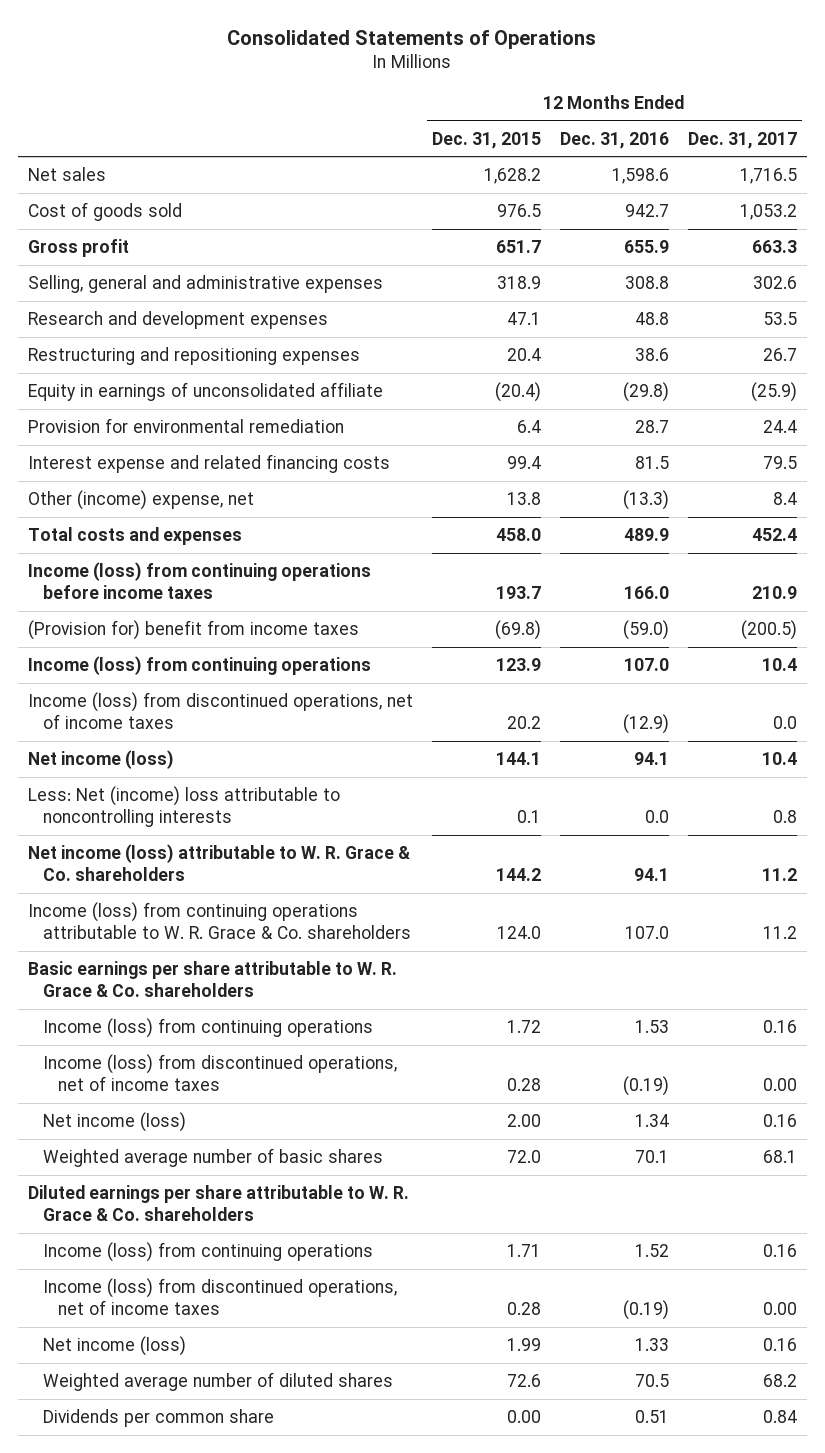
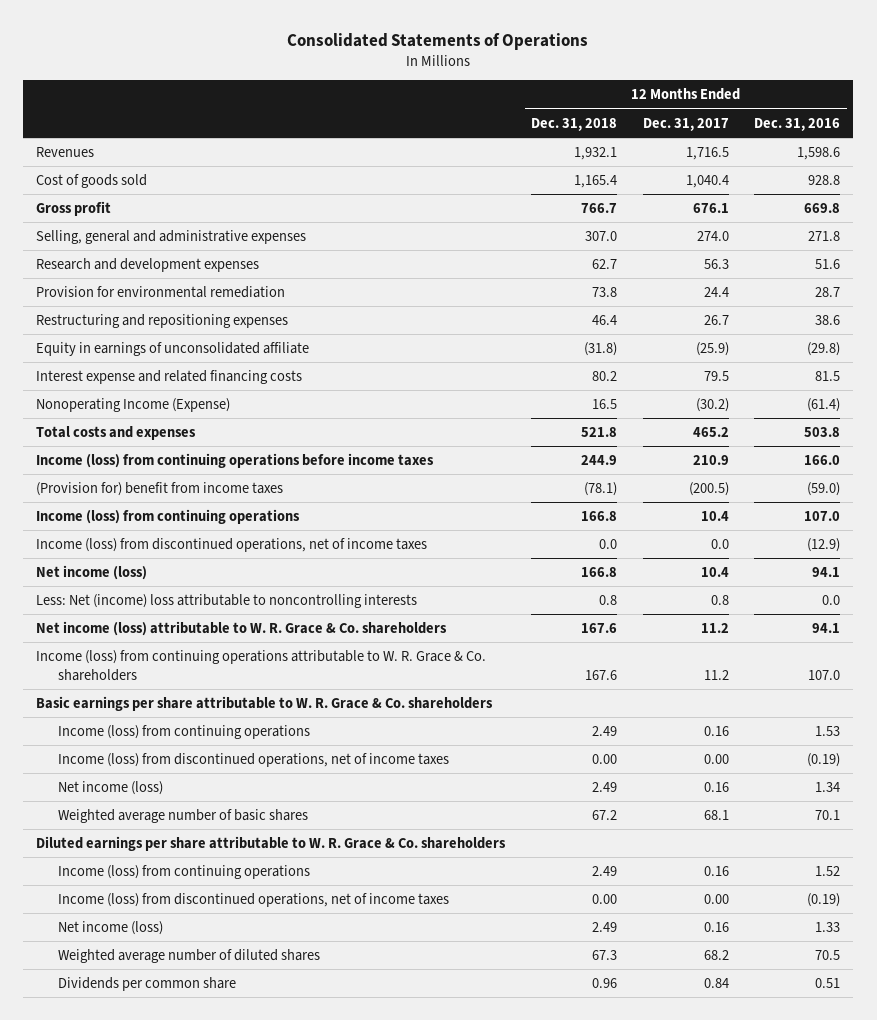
[431,131,541,149] Dec. 31, 2015 -> none
none -> [530,117,617,131] Dec. 31, 2018
[27,166,106,181] Net sales -> [36,147,95,158] Revenues
[624,203,669,217] 942.7 -> [808,175,841,186] 928.8
[740,203,798,220] 1,053.2 -> [685,175,729,189] 1,040.4
[623,239,669,253] 655.9 -> [804,203,841,214] 669.8
[752,239,798,253] 663.3 -> [692,203,729,214] 676.1
[624,275,669,289] 308.8 -> [808,231,841,242] 271.8
[753,275,798,289] 302.6 -> [696,231,729,242] 274.0
[634,311,669,325] 48.8 -> [815,259,841,270] 51.6
[763,311,798,325] 53.5 -> [703,259,729,270] 56.3
[27,417,344,433] Provision for environmental remediation -> [36,286,286,299] Provision for environmental remediation
[27,489,254,510] Other (income) expense, net -> none
none -> [36,398,231,413] Nonoperating Income (Expense)
[623,527,669,541] 489.9 -> [804,427,841,438] 503.8
[752,527,798,541] 452.4 -> [692,427,729,438] 465.2

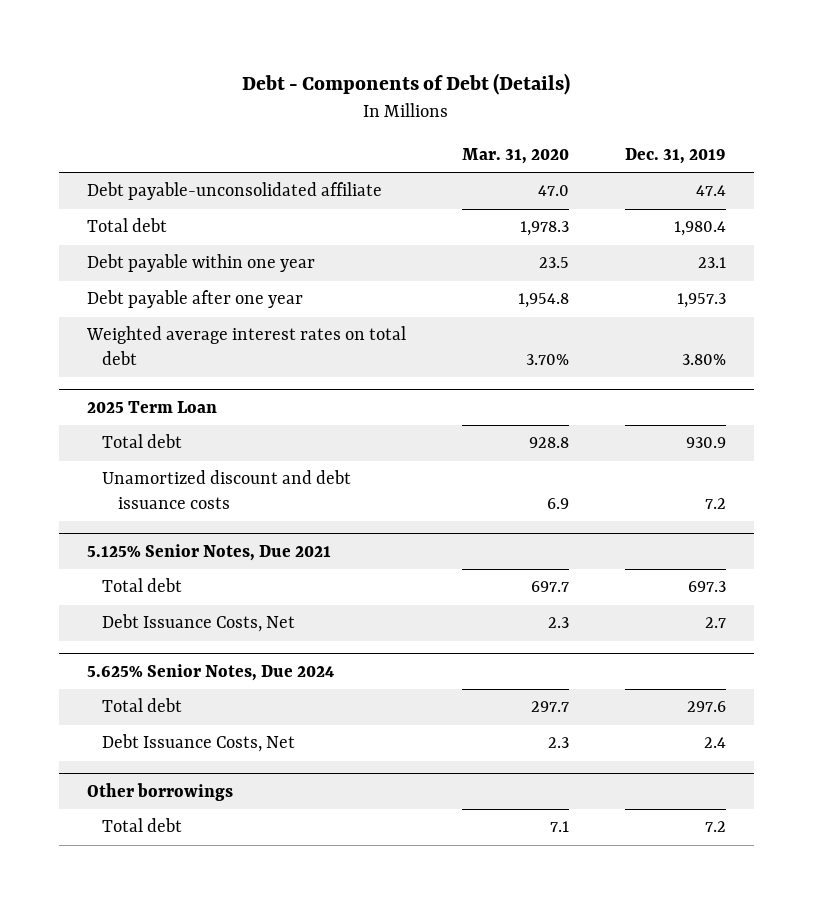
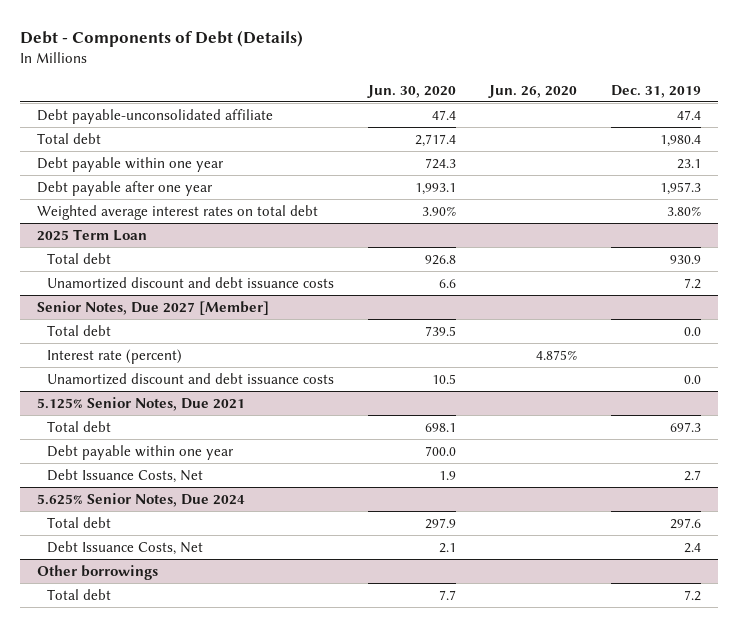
[461,148,569,165] Mar. 31, 2020 -> none
none -> [366,84,456,98] Jun. 30, 2020
none -> [488,84,578,98] Jun. 26, 2020
none -> [36,300,269,315] Senior Notes, Due 2027 [Member]
none -> [47,324,112,336] Total debt
none -> [47,348,183,364] Interest rate (percent)
none -> [47,372,335,385] Unamortized discount and debt issuance costs
none -> [47,444,235,460] Debt payable within one year

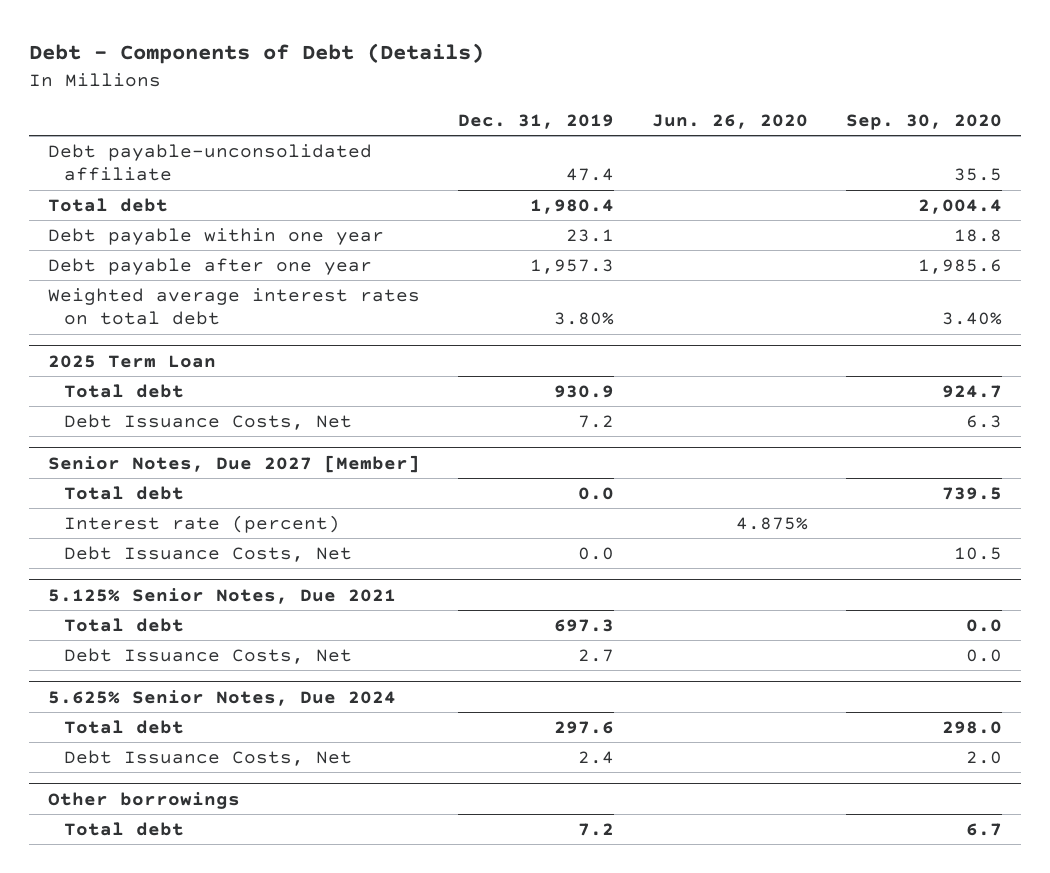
[366,84,456,98] Jun. 30, 2020 -> none
none -> [845,114,1002,131] Sep. 30, 2020
[47,276,335,289] Unamortized discount and debt issuance costs -> none
none -> [64,413,353,430] Debt Issuance Costs, Net
[47,372,335,385] Unamortized discount and debt issuance costs -> none
none -> [64,545,353,562] Debt Issuance Costs, Net
[47,444,235,460] Debt payable within one year -> none

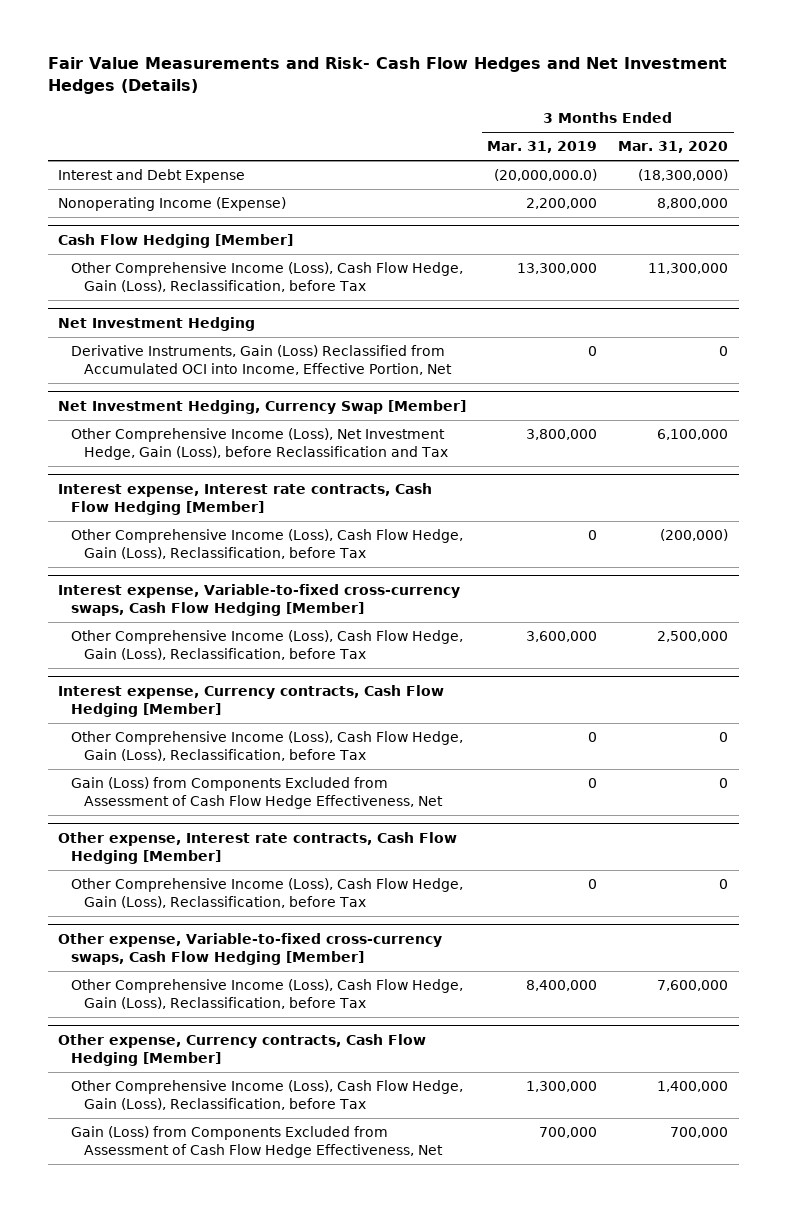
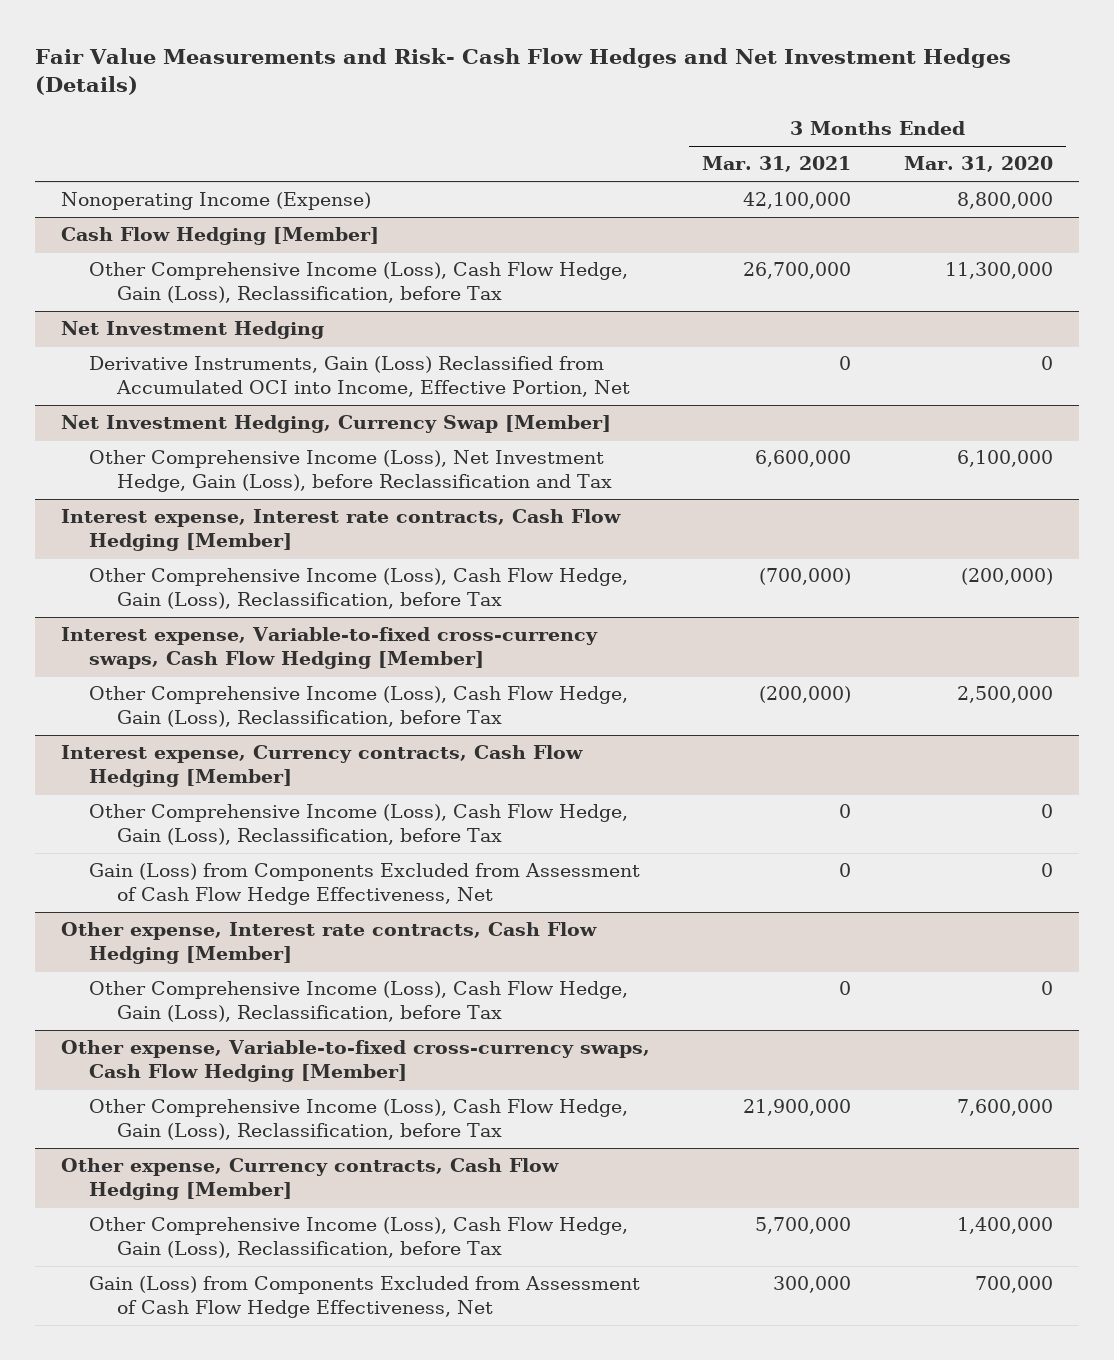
[487,141,598,154] Mar. 31, 2019 -> none
none -> [702,156,852,173] Mar. 31, 2021
[58,169,246,184] Interest and Debt Expense -> none

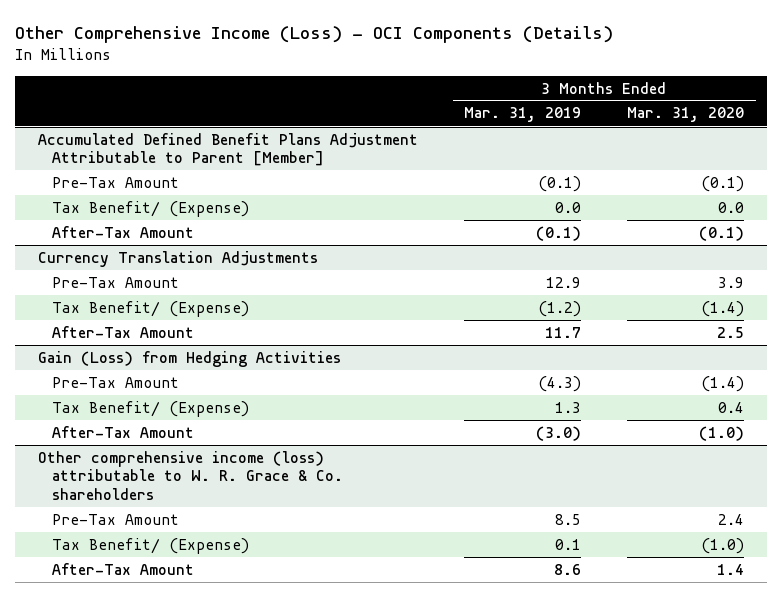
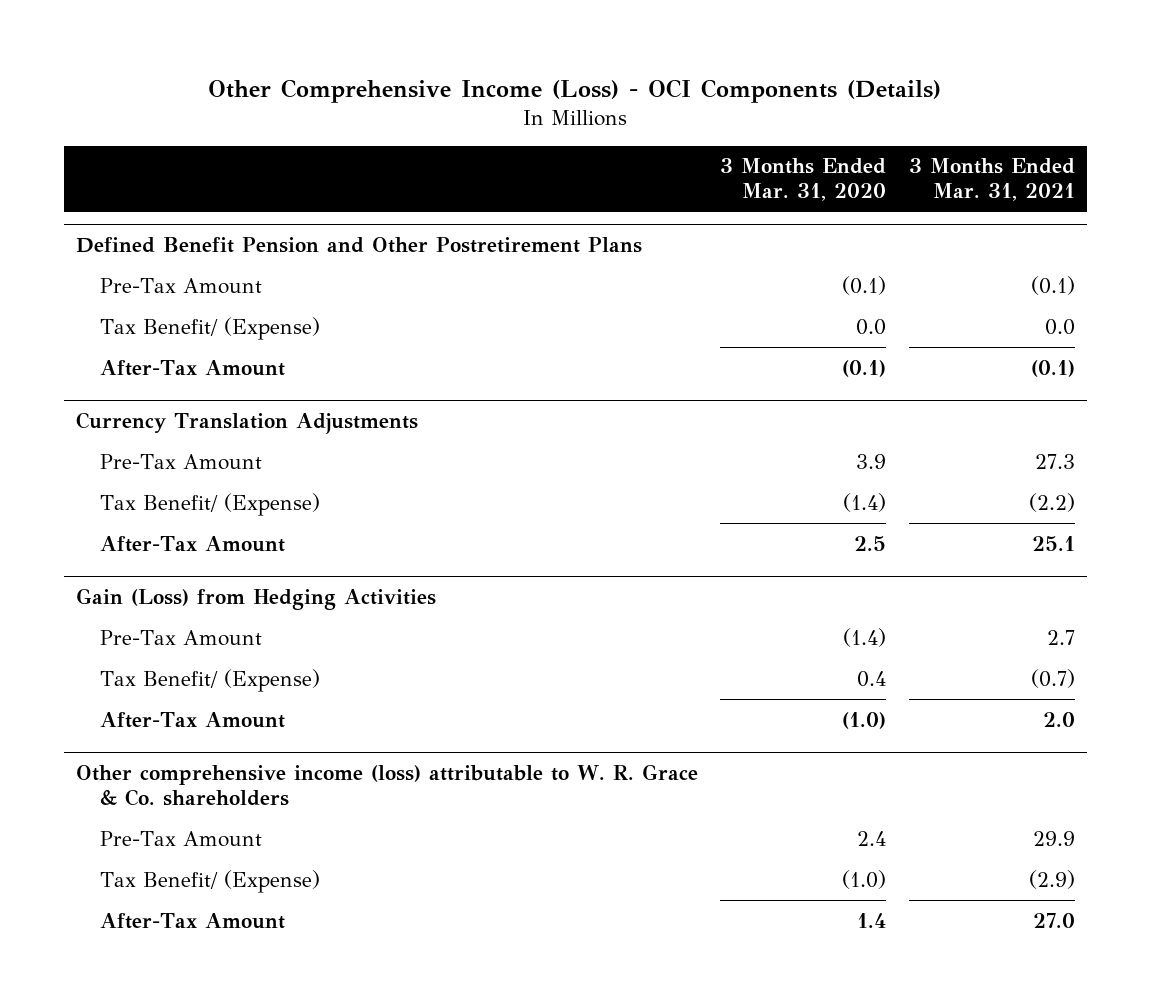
[464,107,582,123] Mar. 31, 2019 -> none
none -> [909,158,1076,202] 3 Months Ended Mar. 31, 2021
[38,132,419,167] Accumulated Defined Benefit Plans Adjustment Attributable to Parent [Member] -> [75,237,642,254] Defined Benefit Pension and Other Postretirement Plans

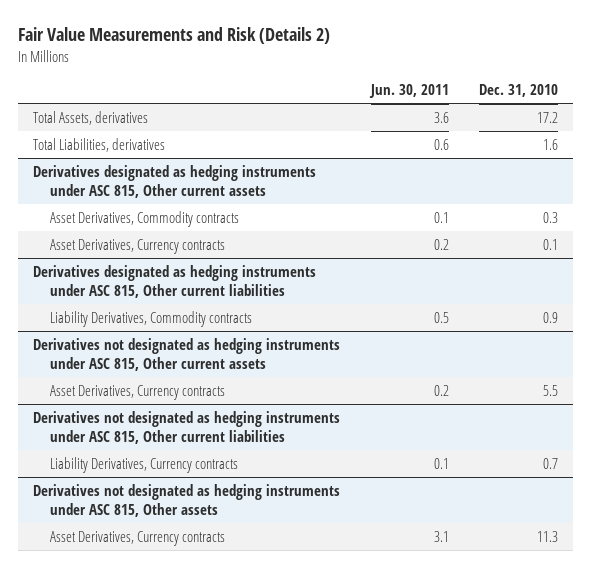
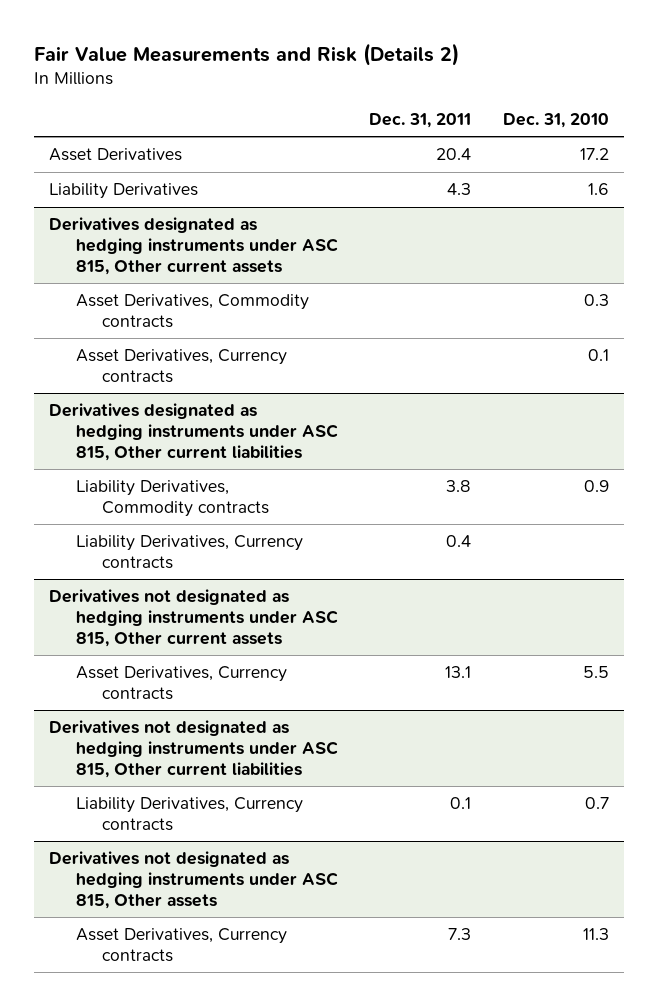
[368,84,449,99] Jun. 30, 2011 -> none
none -> [369,113,472,129] Dec. 31, 2011
[33,110,149,125] Total Assets, derivatives -> [49,148,183,162] Asset Derivatives
[33,137,166,152] Total Liabilities, derivatives -> [49,183,199,200] Liability Derivatives
none -> [75,535,303,569] Liability Derivatives, Currency contracts

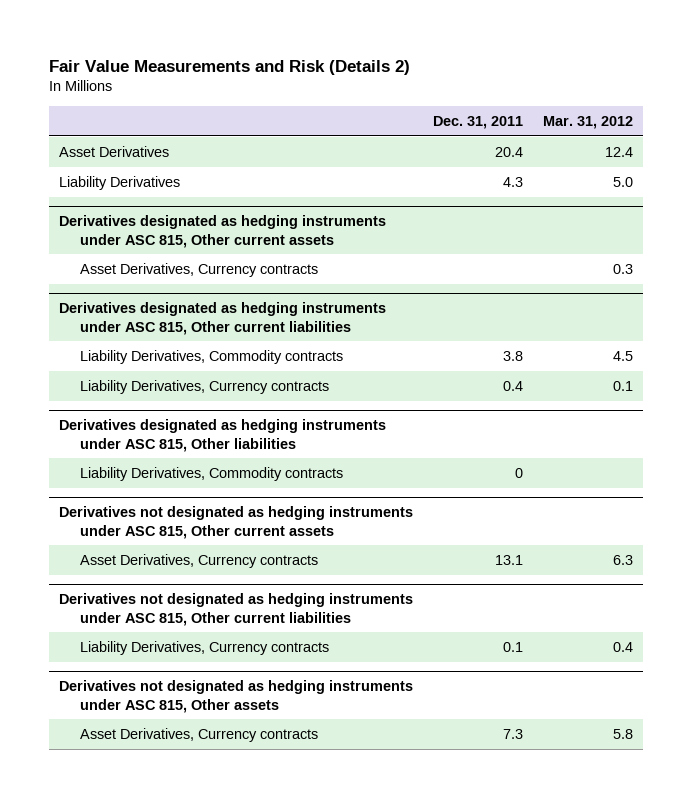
[502,113,609,129] Dec. 31, 2010 -> none
none -> [542,115,633,129] Mar. 31, 2012
[75,294,309,328] Asset Derivatives, Commodity contracts -> none
none -> [58,419,386,452] Derivatives designated as hedging instruments under ASC 815, Other liabilities
none -> [79,466,343,481] Liability Derivatives, Commodity contracts

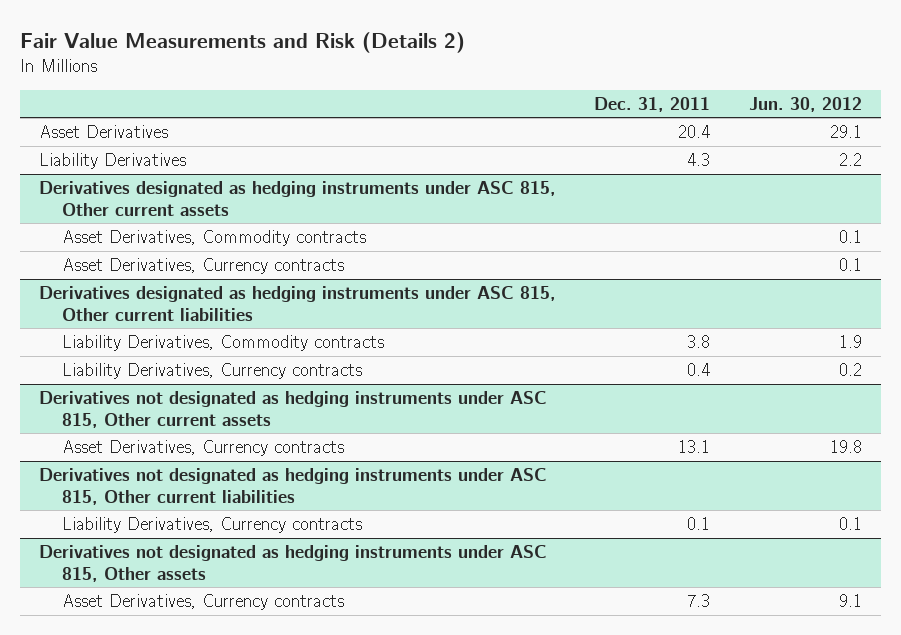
[542,115,633,129] Mar. 31, 2012 -> none
none -> [748,96,862,112] Jun. 30, 2012
none -> [61,229,366,246] Asset Derivatives, Commodity contracts
[58,419,386,452] Derivatives designated as hedging instruments under ASC 815, Other liabilities -> none
[79,466,343,481] Liability Derivatives, Commodity contracts -> none

